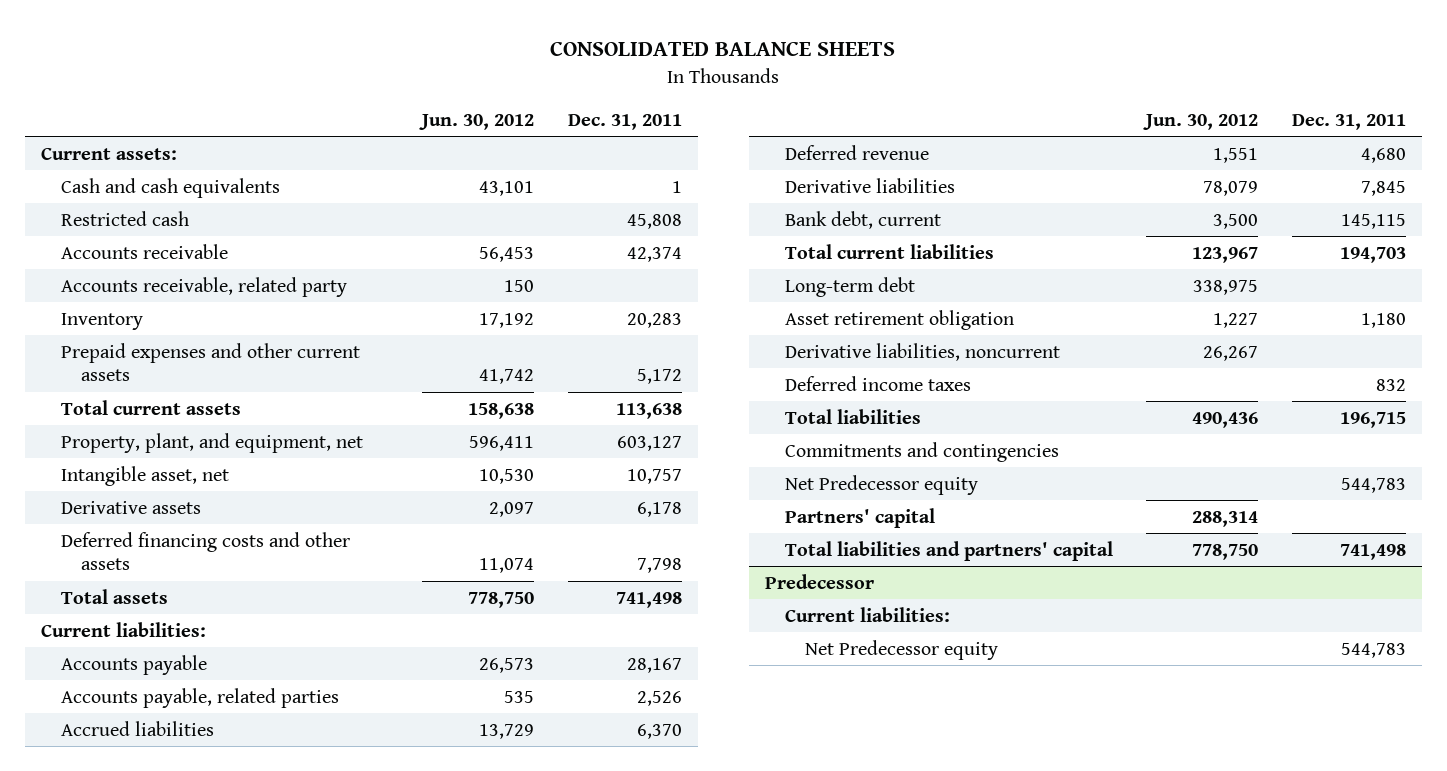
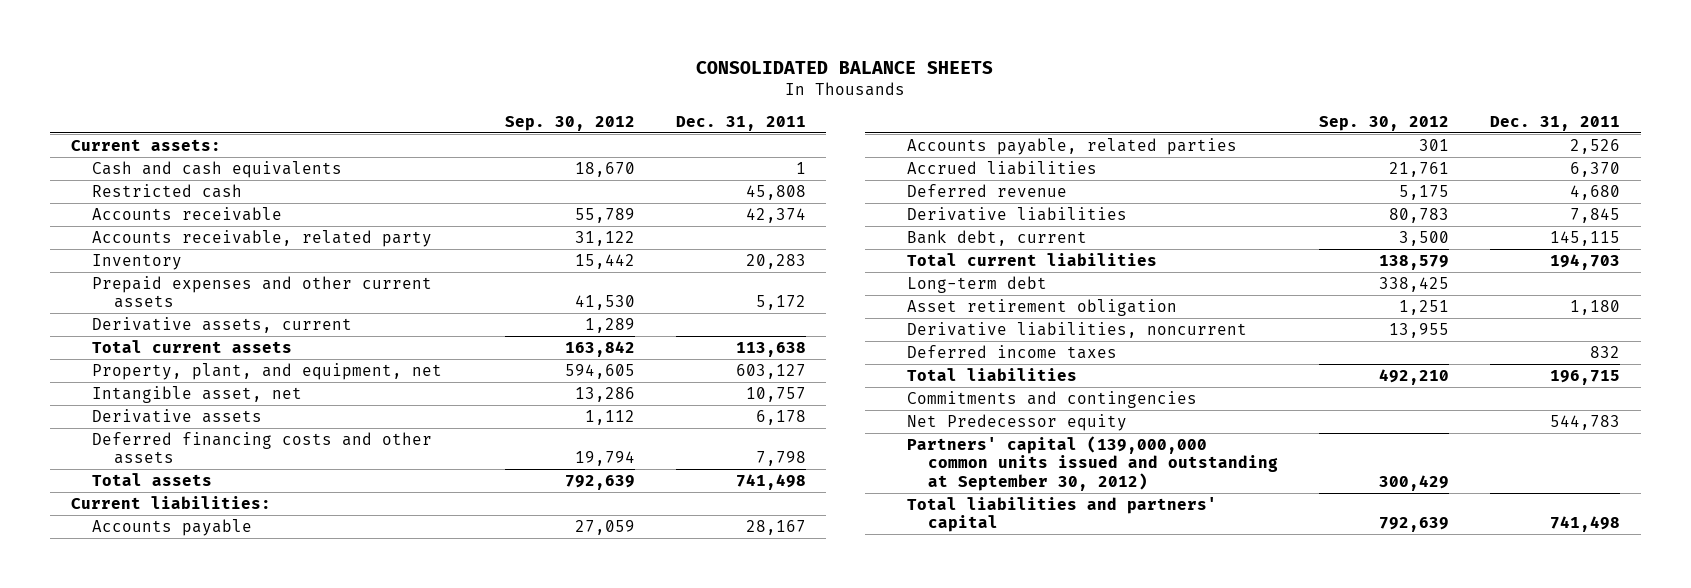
[419,113,535,130] Jun. 30, 2012 -> none
none -> [504,116,635,132] Sep. 30, 2012
none -> [92,316,353,333] Derivative assets, current
[785,507,936,528] Partners' capital -> [906,435,1279,491] Partners' capital (139,000,000 common units issued and outstanding at September 30, 2012)
[765,573,875,589] Predecessor -> none
[785,606,951,622] Current liabilities: -> none
[804,639,998,660] Net Predecessor equity -> none

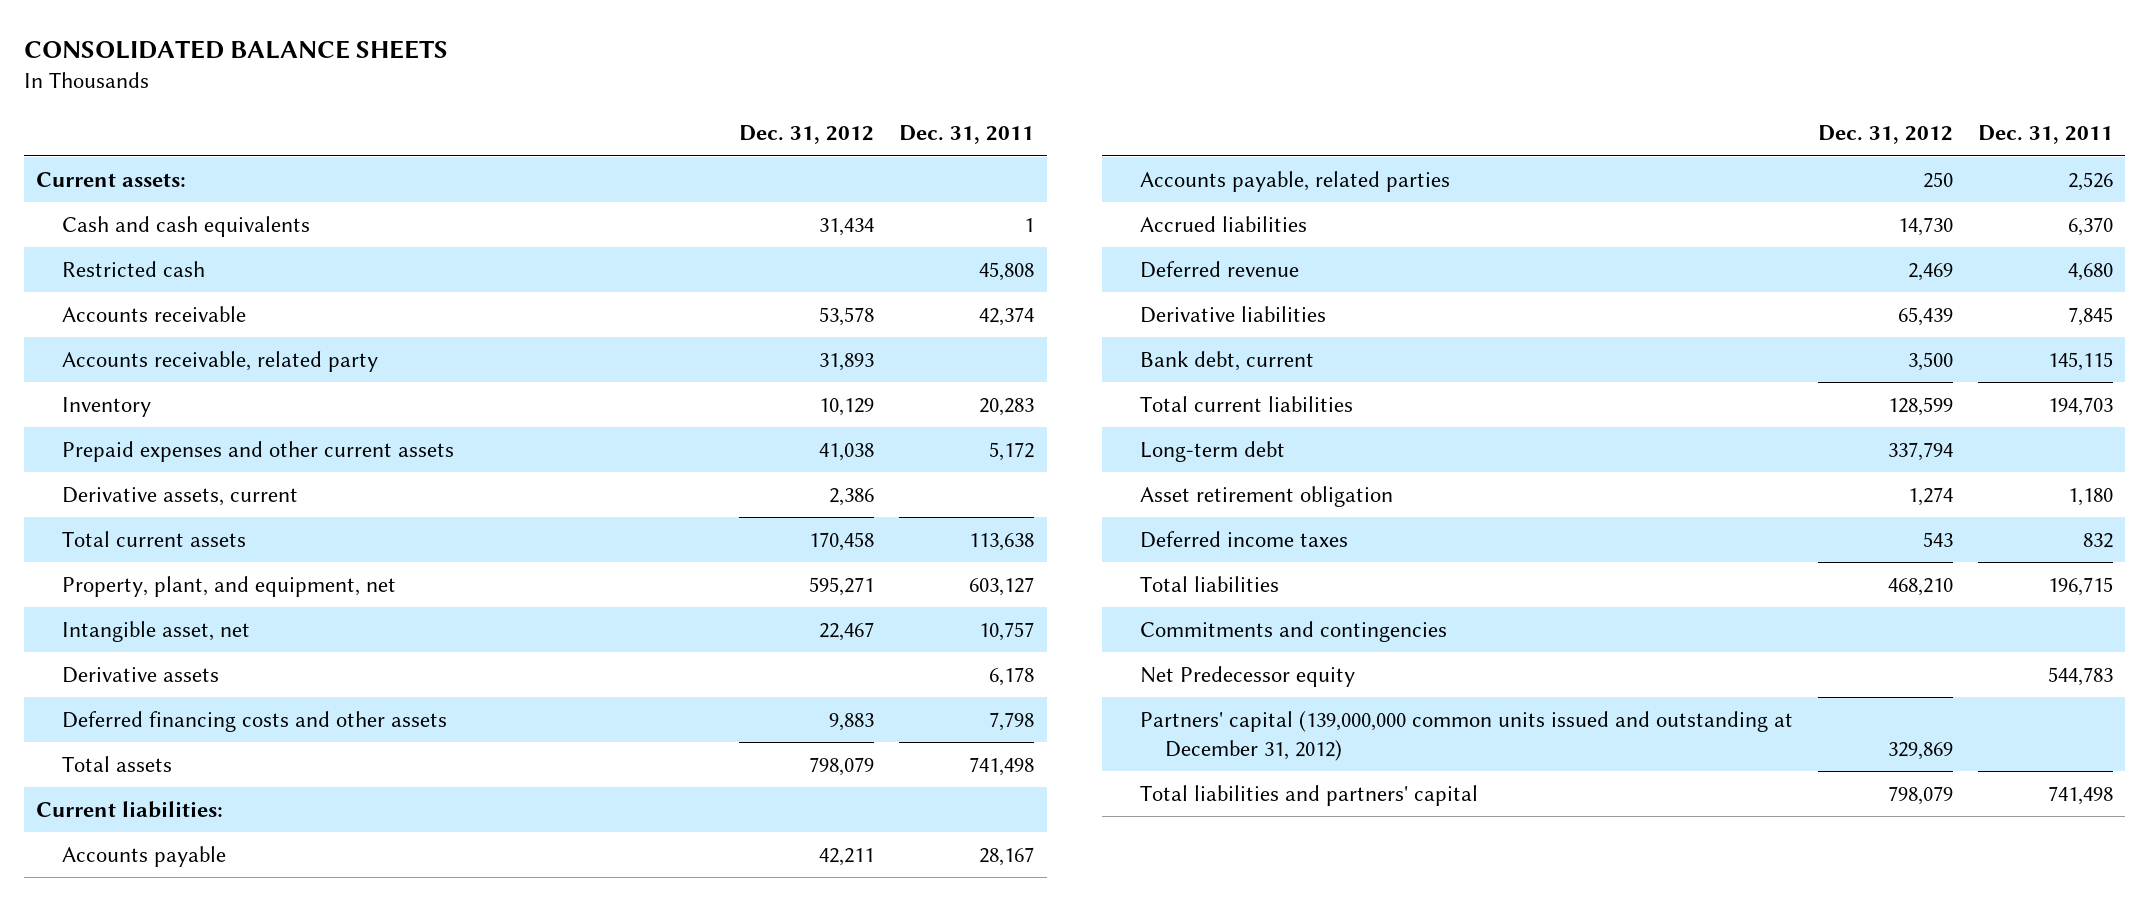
[504,116,635,132] Sep. 30, 2012 -> none
none -> [739,125,875,145] Dec. 31, 2012
[906,321,1247,338] Derivative liabilities, noncurrent -> none
[906,435,1279,491] Partners' capital (139,000,000 common units issued and outstanding at September 30, 2012) -> [1139,710,1793,761] Partners' capital (139,000,000 common units issued and outstanding at December 31, 2012)

